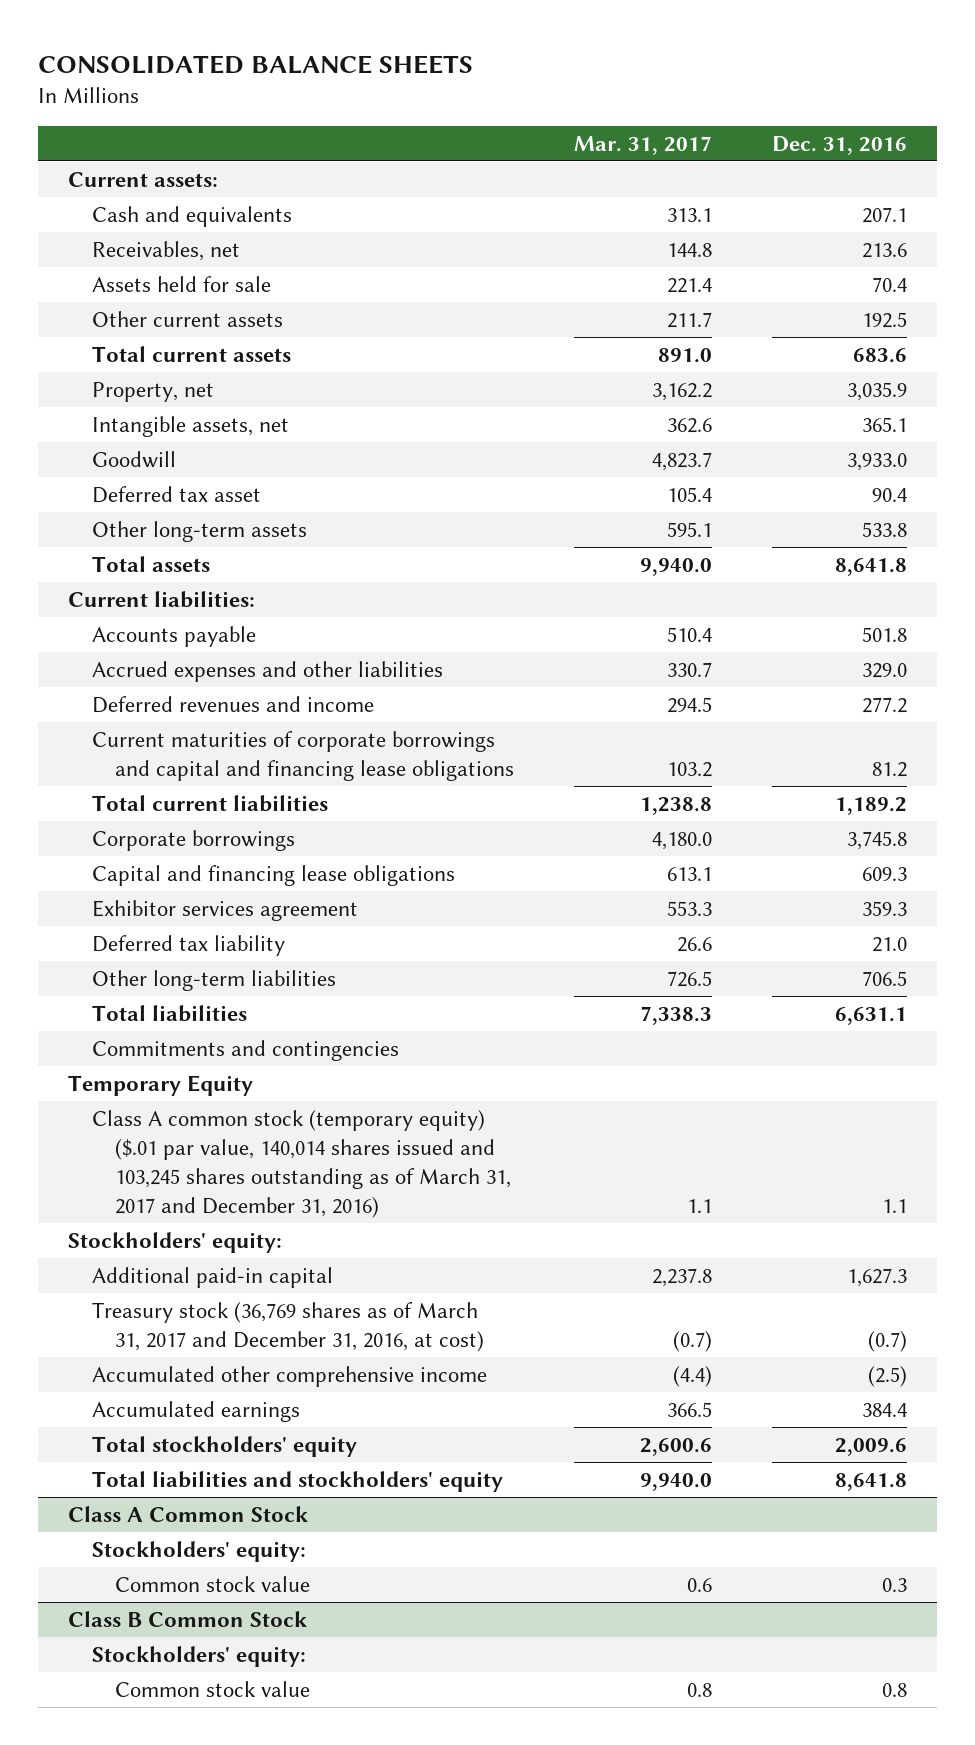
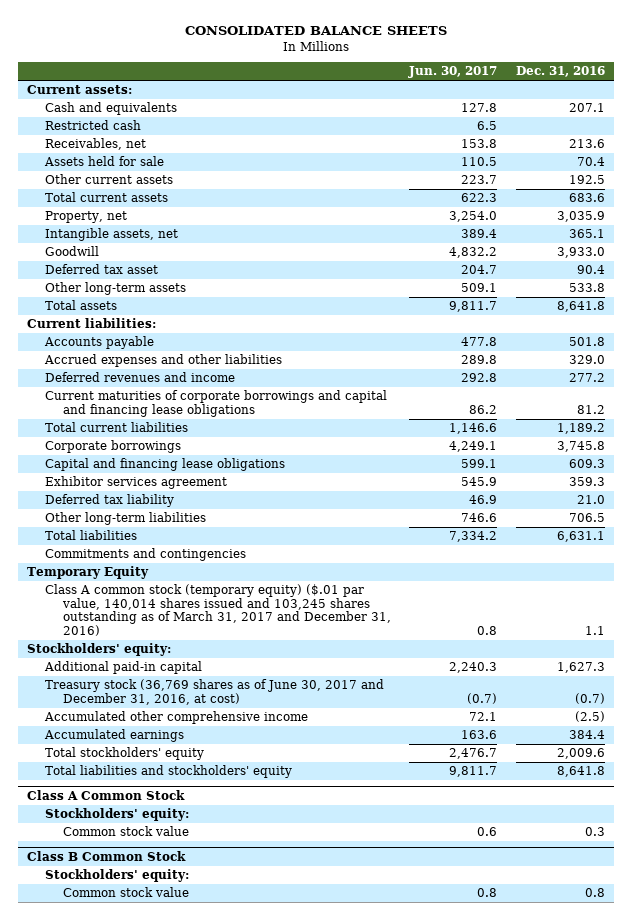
[573,135,712,155] Mar. 31, 2017 -> none
none -> [408,66,498,79] Jun. 30, 2017
none -> [45,120,142,131] Restricted cash
[91,1301,485,1352] Treasury stock (36,769 shares as of March 31, 2017 and December 31, 2016, at cost) -> [45,679,385,705] Treasury stock (36,769 shares as of June 30, 2017 and December 31, 2016, at cost)

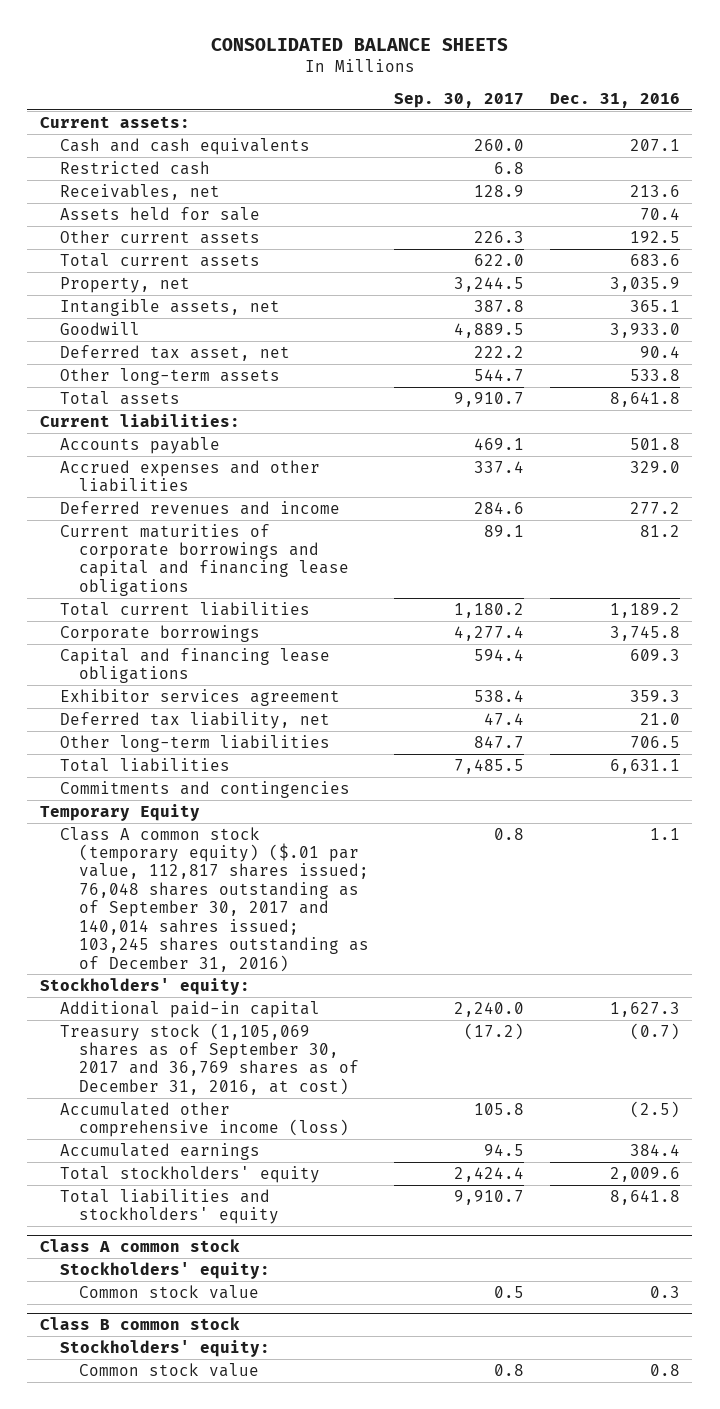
[408,66,498,79] Jun. 30, 2017 -> none
none -> [394,92,525,108] Sep. 30, 2017
[45,102,178,116] Cash and equivalents -> [59,137,310,155] Cash and cash equivalents
[45,264,159,275] Deferred tax asset -> [59,344,290,361] Deferred tax asset, net
[45,494,175,508] Deferred tax liability -> [59,711,330,729] Deferred tax liability, net
[45,584,391,636] Class A common stock (temporary equity) ($.01 par value, 140,014 shares issued and 103,245 shares outstanding as of March 31, 2017 and December 31, 2016) -> [59,826,370,972] Class A common stock (temporary equity) ($.01 par value, 112,817 shares issued; 76,048 shares outstanding as of September 30, 2017 and 140,014 sahres issued; 103,245 shares outstanding as of December 31, 2016)
[45,679,385,705] Treasury stock (36,769 shares as of June 30, 2017 and December 31, 2016, at cost) -> [59,1022,360,1095] Treasury stock (1,105,069 shares as of September 30, 2017 and 36,769 shares as of December 31, 2016, at cost)
[44,711,309,725] Accumulated other comprehensive income -> [59,1101,350,1138] Accumulated other comprehensive income (loss)
[27,790,186,801] Class A Common Stock -> [39,1238,240,1252] Class A common stock
[27,851,187,862] Class B Common Stock -> [39,1316,240,1330] Class B common stock

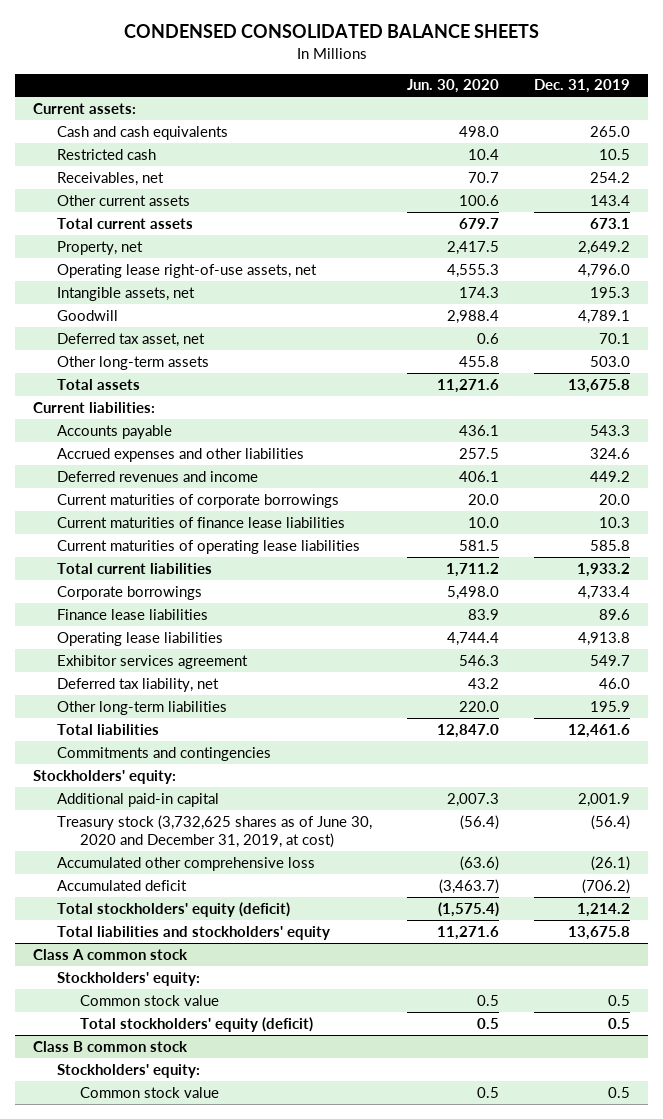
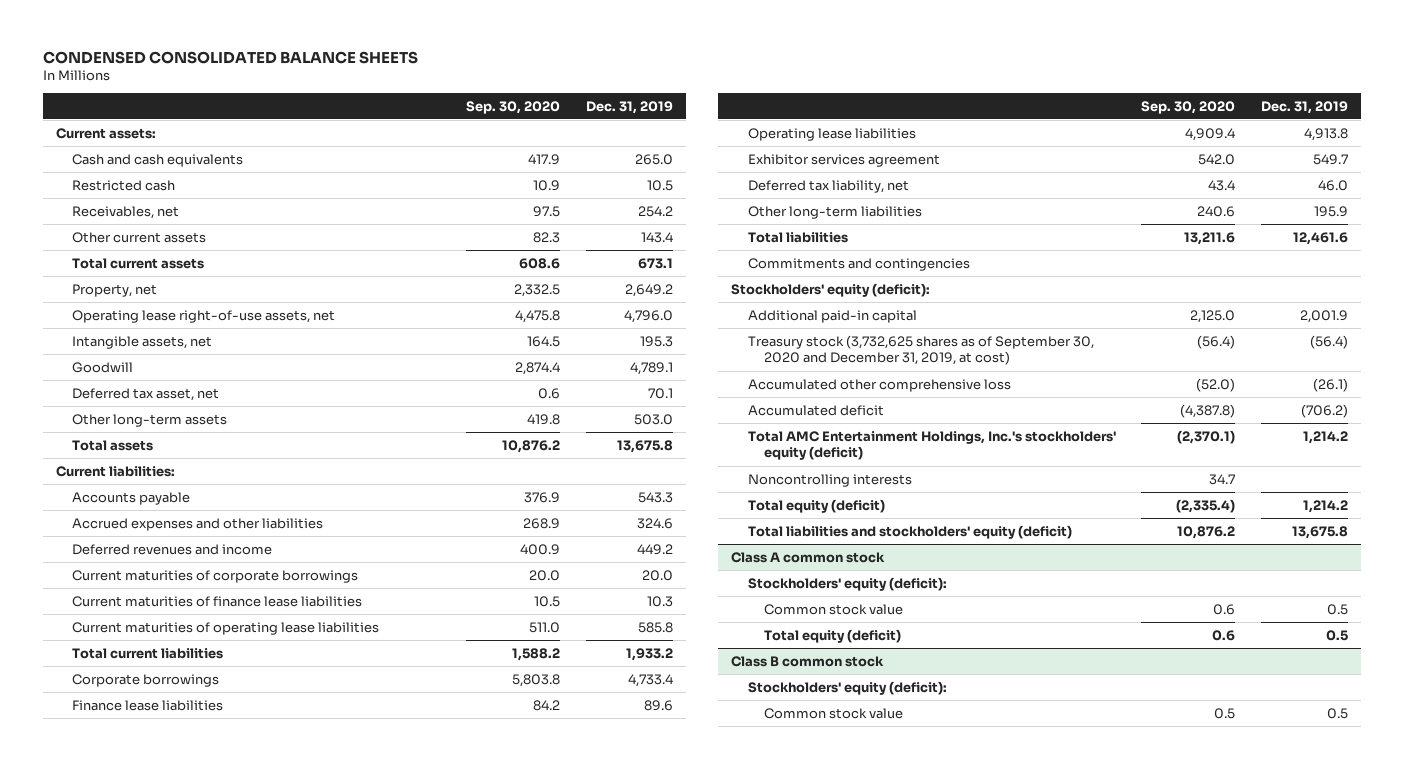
[406,79,499,94] Jun. 30, 2020 -> none
none -> [466,100,561,114] Sep. 30, 2020
[32,769,176,784] Stockholders' equity: -> [731,282,931,297] Stockholders' equity (deficit):
[56,814,372,848] Treasury stock (3,732,625 shares as of June 30, 2020 and December 31, 2019, at cost) -> [747,334,1094,366] Treasury stock (3,732,625 shares as of September 30, 2020 and December 31, 2019, at cost)
[56,901,290,917] Total stockholders' equity (deficit) -> [747,430,1116,461] Total AMC Entertainment Holdings, Inc.'s stockholders' equity (deficit)
none -> [747,473,912,487] Noncontrolling interests
none -> [747,498,885,513] Total equity (deficit)
[56,925,330,940] Total liabilities and stockholders' equity -> [747,524,1072,539] Total liabilities and stockholders' equity (deficit)
[56,971,200,986] Stockholders' equity: -> [747,576,947,591] Stockholders' equity (deficit):
[80,1016,314,1032] Total stockholders' equity (deficit) -> [763,628,901,643] Total equity (deficit)
[56,1063,200,1078] Stockholders' equity: -> [747,680,947,695] Stockholders' equity (deficit):

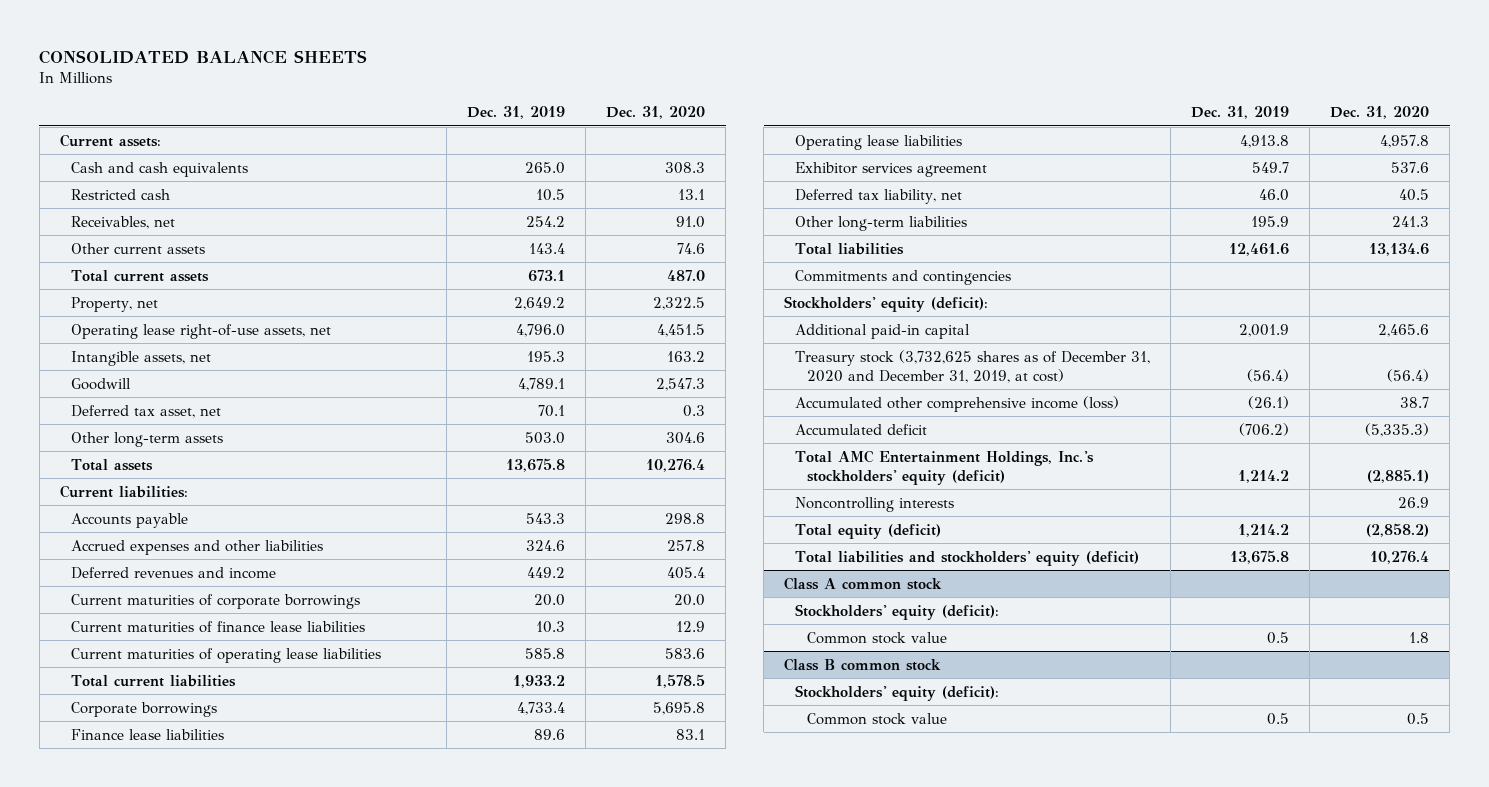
[42,50,418,64] CONDENSED CONSOLIDATED BALANCE SHEETS -> [39,49,368,64] CONSOLIDATED BALANCE SHEETS
[466,100,561,114] Sep. 30, 2020 -> none
none -> [606,106,706,120] Dec. 31, 2020
[747,334,1094,366] Treasury stock (3,732,625 shares as of September 30, 2020 and December 31, 2019, at cost) -> [795,349,1151,383] Treasury stock (3,732,625 shares as of December 31, 2020 and December 31, 2019, at cost)
[747,378,1011,392] Accumulated other comprehensive loss -> [795,395,1120,412] Accumulated other comprehensive income (loss)
[763,628,901,643] Total equity (deficit) -> none

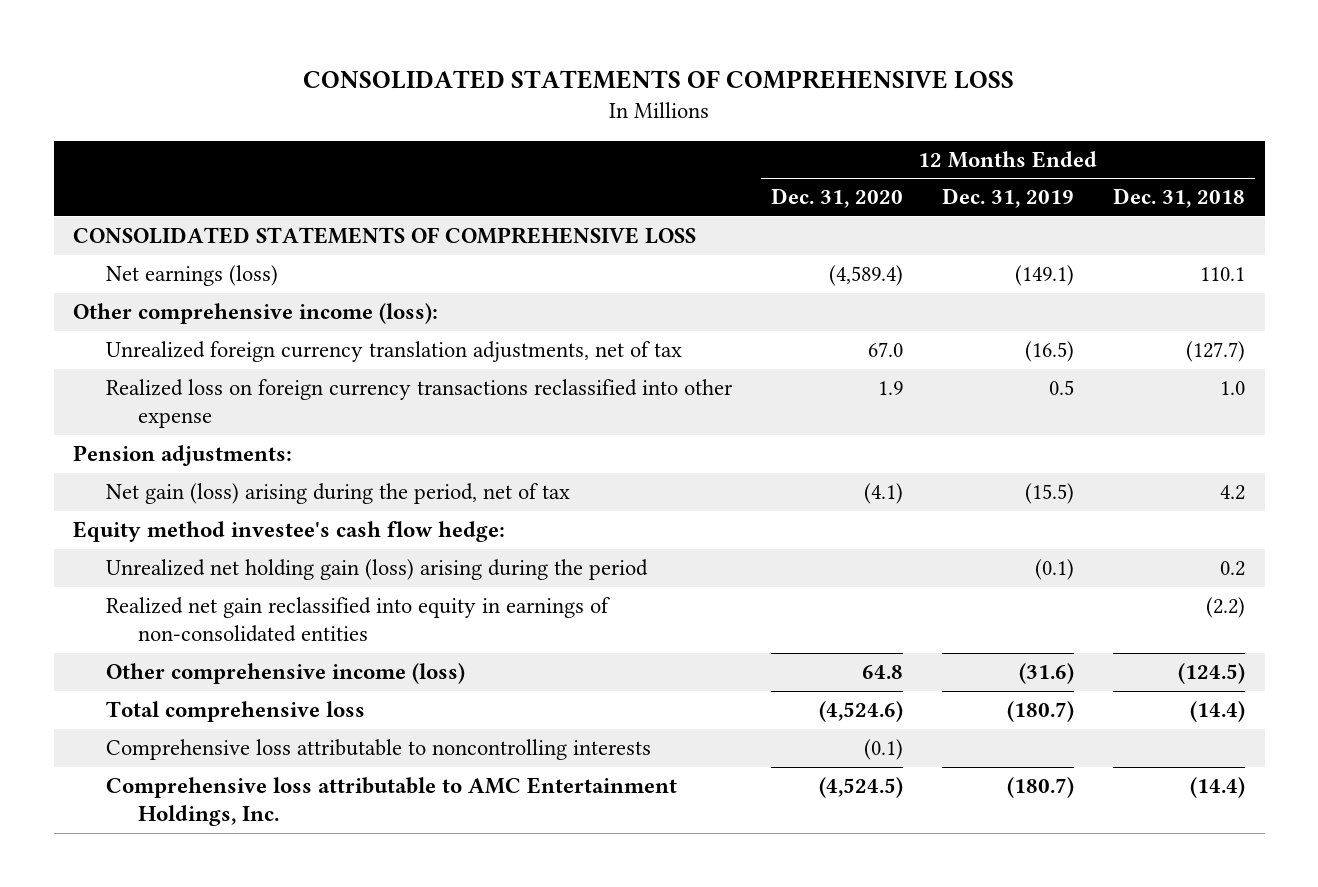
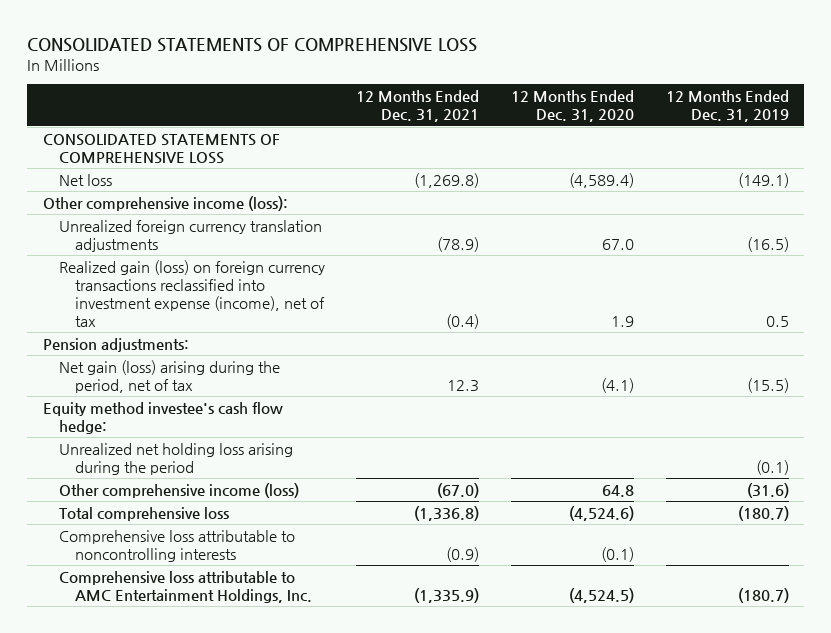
[1113,188,1246,209] Dec. 31, 2018 -> none
none -> [356,90,480,123] 12 Months Ended Dec. 31, 2021
[105,265,278,287] Net earnings (loss) -> [58,173,112,186] Net loss
[105,341,682,363] Unrealized foreign currency translation adjustments, net of tax -> [58,219,322,252] Unrealized foreign currency translation adjustments
[105,379,733,429] Realized loss on foreign currency transactions reclassified into other expense -> [58,259,325,328] Realized gain (loss) on foreign currency transactions reclassified into investment expense (income), net of tax
[105,597,610,643] Realized net gain reclassified into equity in earnings of non-consolidated entities -> none
[105,559,648,581] Unrealized net holding gain (loss) arising during the period -> [58,442,293,475] Unrealized net holding loss arising during the period

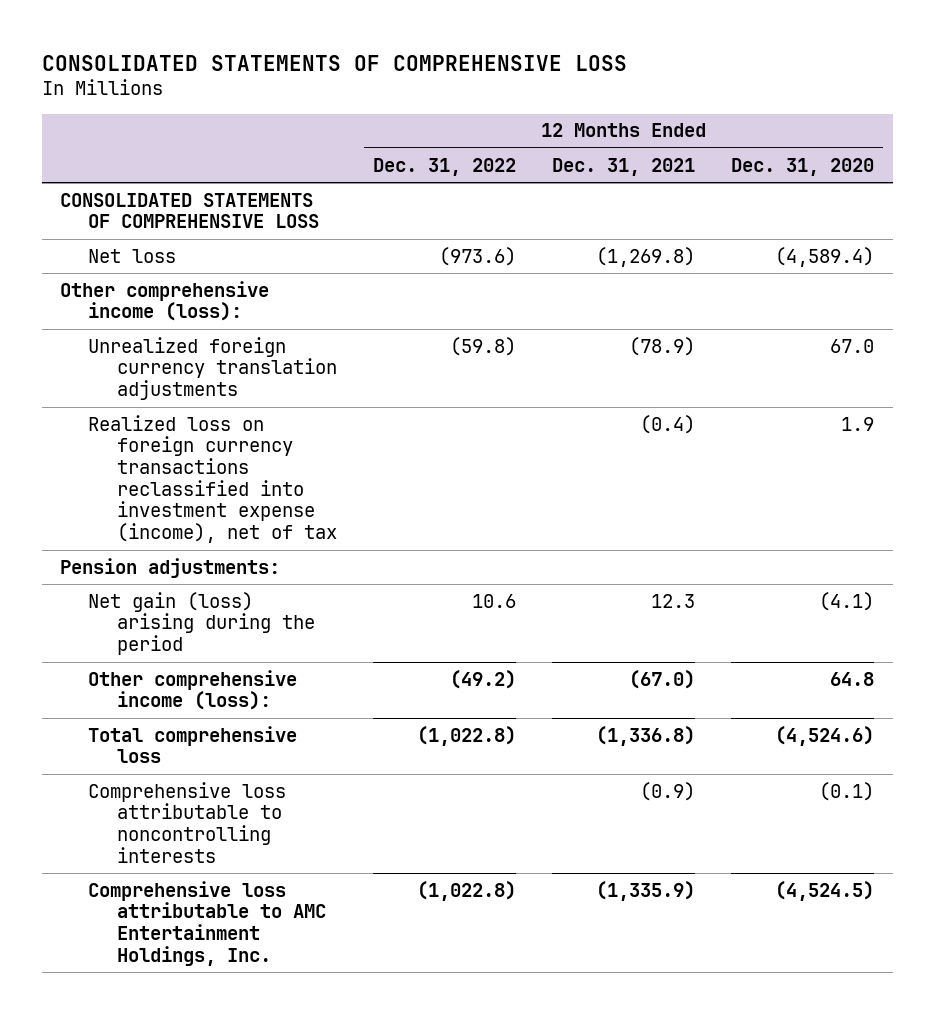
[665,90,789,123] 12 Months Ended Dec. 31, 2019 -> none
none -> [372,157,516,176] Dec. 31, 2022
[58,259,325,328] Realized gain (loss) on foreign currency transactions reclassified into investment expense (income), net of tax -> [88,414,337,544] Realized loss on foreign currency transactions reclassified into investment expense (income), net of tax
[42,401,283,434] Equity method investee's cash flow hedge: -> none
[58,442,293,475] Unrealized net holding loss arising during the period -> none
[58,359,280,393] Net gain (loss) arising during the period, net of tax -> [88,591,315,656] Net gain (loss) arising during the period
[58,482,299,498] Other comprehensive income (loss) -> [88,669,298,711] Other comprehensive income (loss):

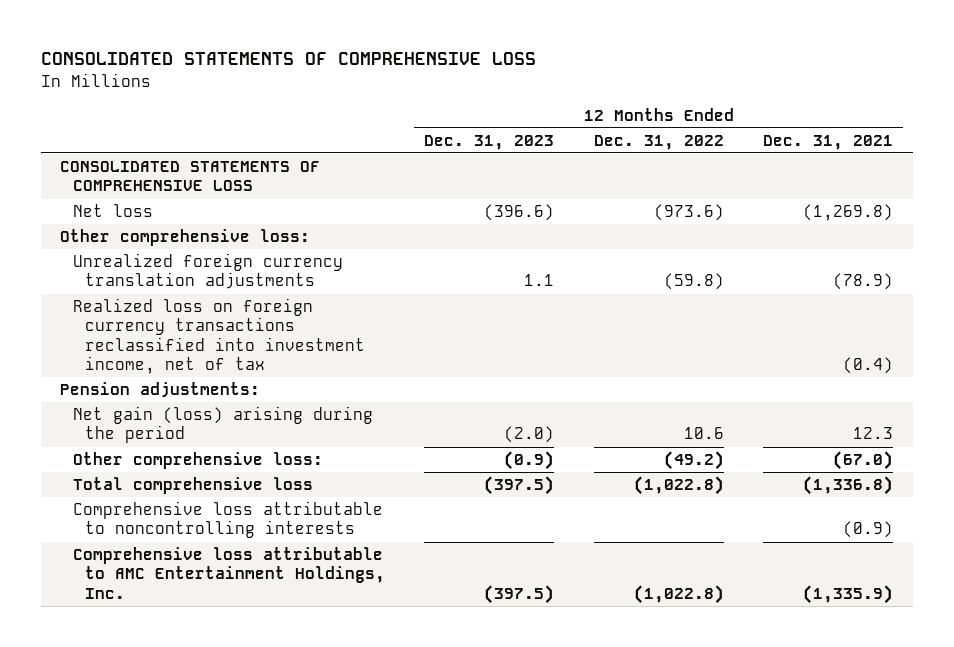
[731,157,875,176] Dec. 31, 2020 -> none
none -> [424,134,555,150] Dec. 31, 2023
[60,280,270,322] Other comprehensive income (loss): -> [60,229,311,247] Other comprehensive loss:
[88,414,337,544] Realized loss on foreign currency transactions reclassified into investment expense (income), net of tax -> [72,298,365,374] Realized loss on foreign currency transactions reclassified into investment income, net of tax
[88,669,298,711] Other comprehensive income (loss): -> [72,452,323,470] Other comprehensive loss:

